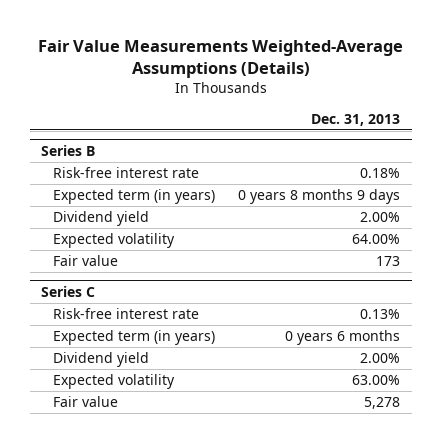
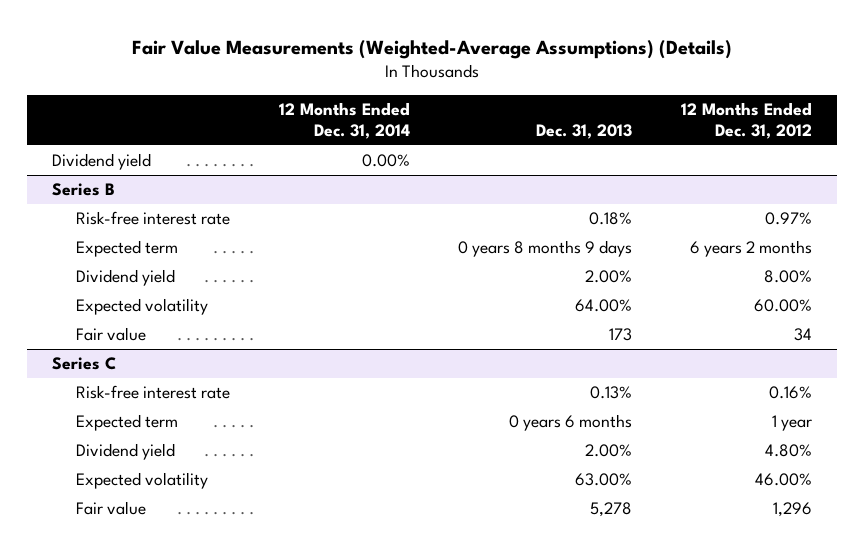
[37,39,403,78] Fair Value Measurements Weighted-Average Assumptions (Details) -> [131,39,732,59] Fair Value Measurements (Weighted-Average Assumptions) (Details)
none -> [278,101,410,139] 12 Months Ended Dec. 31, 2014
none -> [681,101,813,139] 12 Months Ended Dec. 31, 2012
none -> [51,153,151,171] Dividend yield
[53,189,216,205] Expected term (in years) -> [75,240,178,258] Expected term
[53,330,216,346] Expected term (in years) -> [75,414,178,432] Expected term

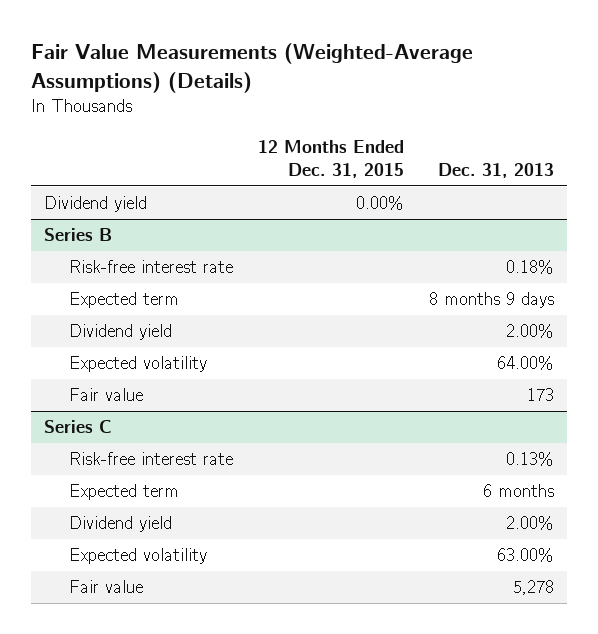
[278,101,410,139] 12 Months Ended Dec. 31, 2014 -> none
[681,101,813,139] 12 Months Ended Dec. 31, 2012 -> none
none -> [257,139,404,179] 12 Months Ended Dec. 31, 2015
[458,240,633,258] 0 years 8 months 9 days -> [429,292,555,309] 8 months 9 days
[509,414,633,432] 0 years 6 months -> [483,484,555,498] 6 months

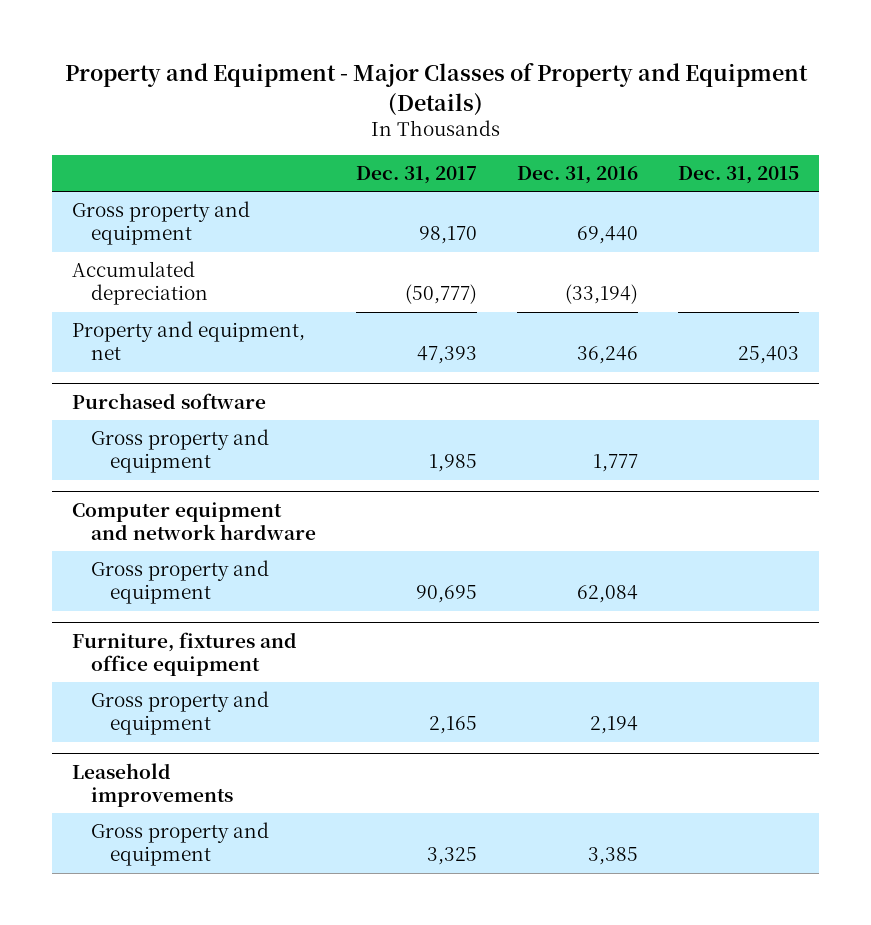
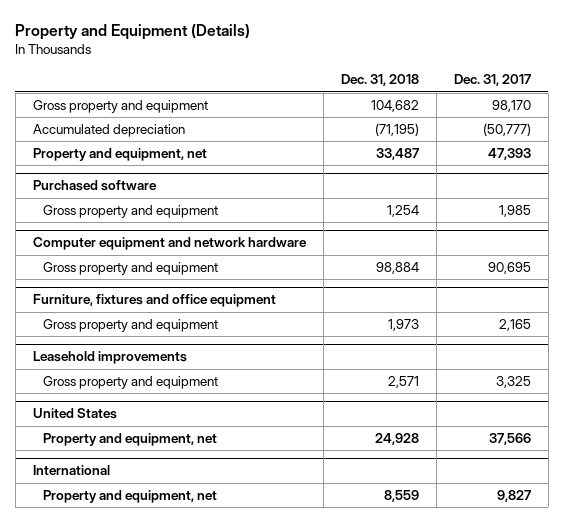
[64,63,808,116] Property and Equipment - Major Classes of Property and Equipment (Details) -> [15,24,251,41] Property and Equipment (Details)
[517,165,639,184] Dec. 31, 2016 -> none
[678,165,800,184] Dec. 31, 2015 -> none
none -> [340,74,419,87] Dec. 31, 2018
none -> [32,408,117,420] United States
none -> [43,433,218,447] Property and equipment, net
none -> [32,465,110,476] International
none -> [43,490,218,504] Property and equipment, net

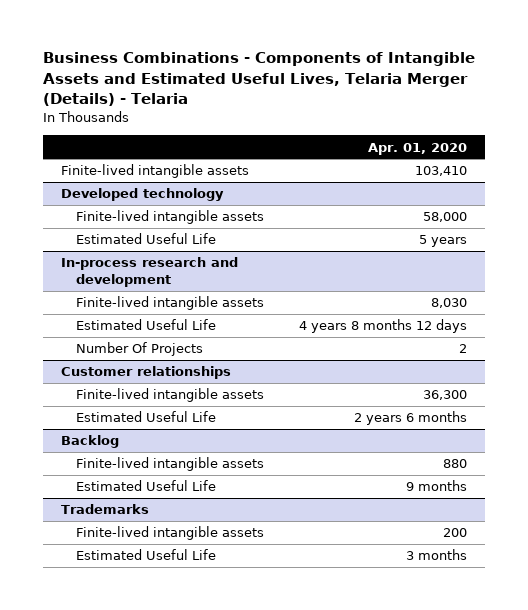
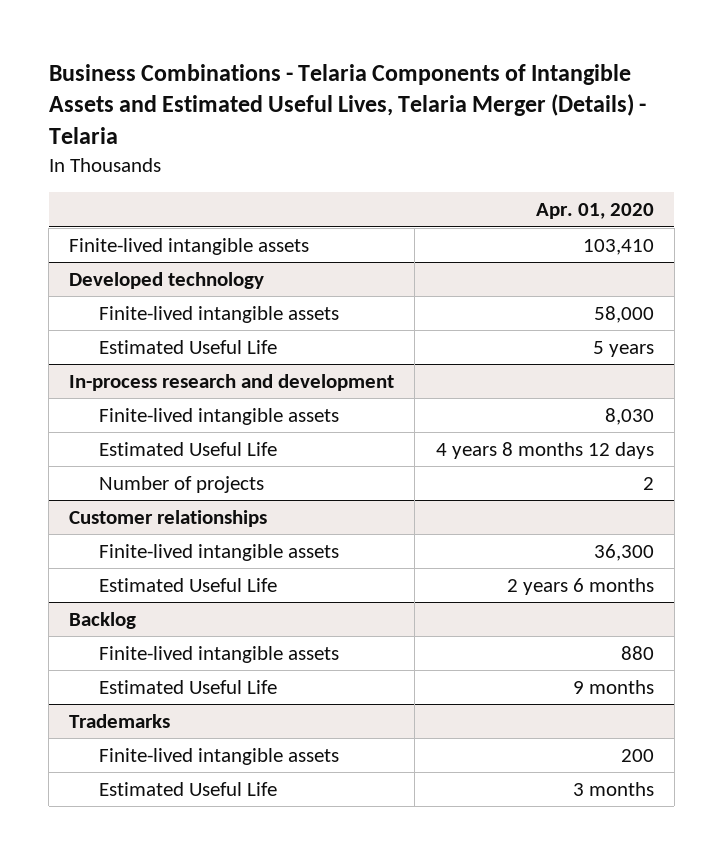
[43,52,476,107] Business Combinations - Components of Intangible Assets and Estimated Useful Lives, Telaria Merger (Details) - Telaria -> [48,63,646,145] Business Combinations - Telaria Components of Intangible Assets and Estimated Useful Lives, Telaria Merger (Details) - Telaria
[75,342,203,357] Number Of Projects -> [99,475,265,493] Number of projects

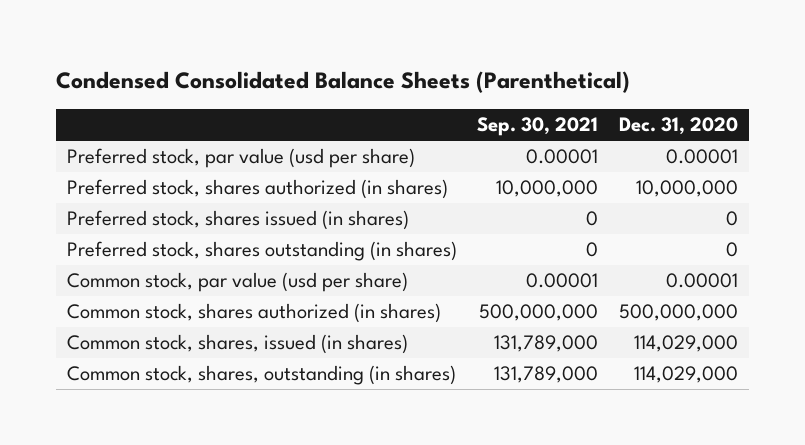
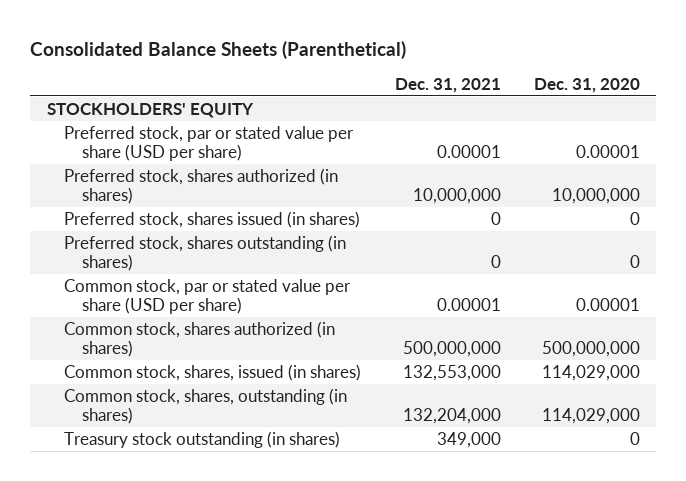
[56,71,631,94] Condensed Consolidated Balance Sheets (Parenthetical) -> [29,40,406,59] Consolidated Balance Sheets (Parenthetical)
[477,117,599,137] Sep. 30, 2021 -> none
none -> [394,77,501,93] Dec. 31, 2021
none -> [46,102,254,118] STOCKHOLDERS' EQUITY
[66,148,415,169] Preferred stock, par value (usd per share) -> [64,125,355,161] Preferred stock, par or stated value per share (USD per share)
[66,272,408,293] Common stock, par value (usd per share) -> [64,278,352,314] Common stock, par or stated value per share (USD per share)
none -> [64,430,341,448] Treasury stock outstanding (in shares)

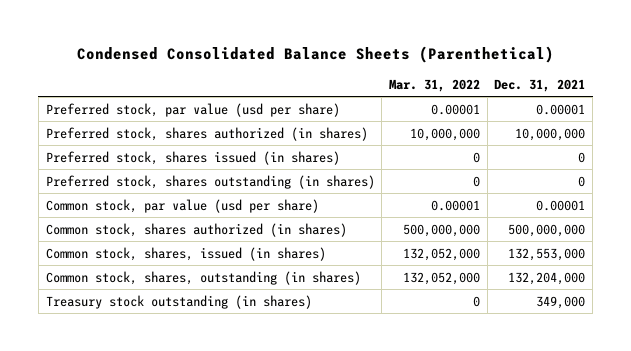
[29,40,406,59] Consolidated Balance Sheets (Parenthetical) -> [76,45,554,63] Condensed Consolidated Balance Sheets (Parenthetical)
[533,77,640,93] Dec. 31, 2020 -> none
none -> [389,78,481,92] Mar. 31, 2022
[46,102,254,118] STOCKHOLDERS' EQUITY -> none
[64,125,355,161] Preferred stock, par or stated value per share (USD per share) -> [45,102,340,117] Preferred stock, par value (usd per share)
[64,278,352,314] Common stock, par or stated value per share (USD per share) -> [45,198,319,213] Common stock, par value (usd per share)

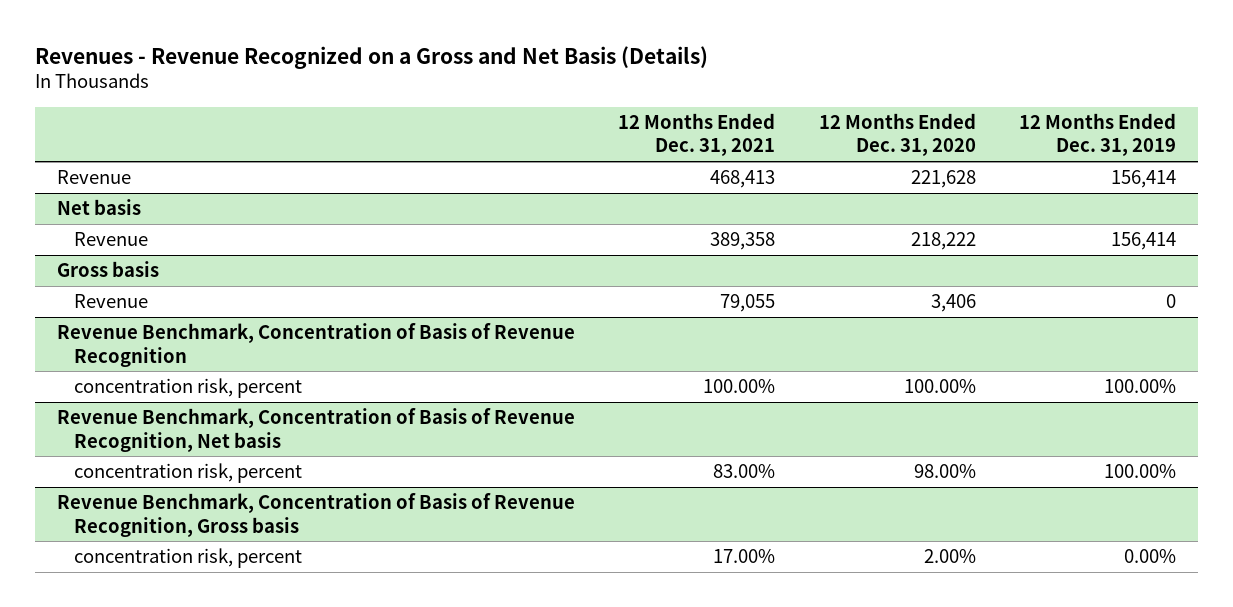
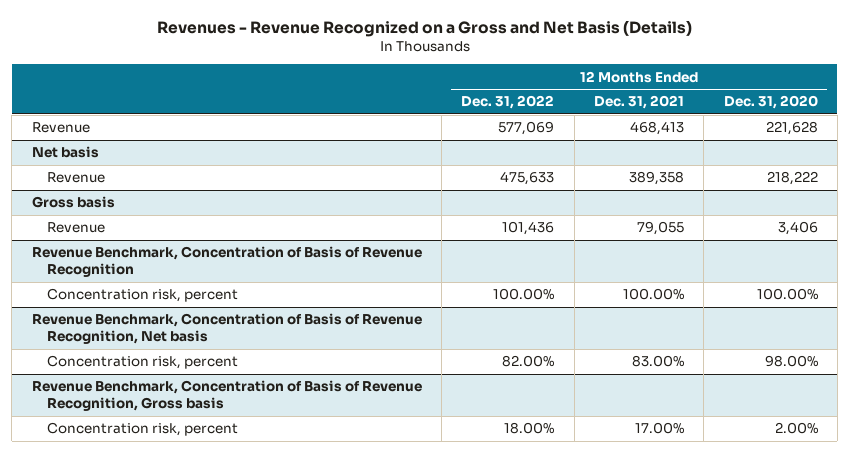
[1018,113,1176,157] 12 Months Ended Dec. 31, 2019 -> none
none -> [461,95,555,110] Dec. 31, 2022
[74,378,303,399] concentration risk, percent -> [46,288,238,303] Concentration risk, percent
[74,463,303,484] concentration risk, percent -> [46,355,238,370] Concentration risk, percent
[74,548,303,569] concentration risk, percent -> [46,422,238,437] Concentration risk, percent

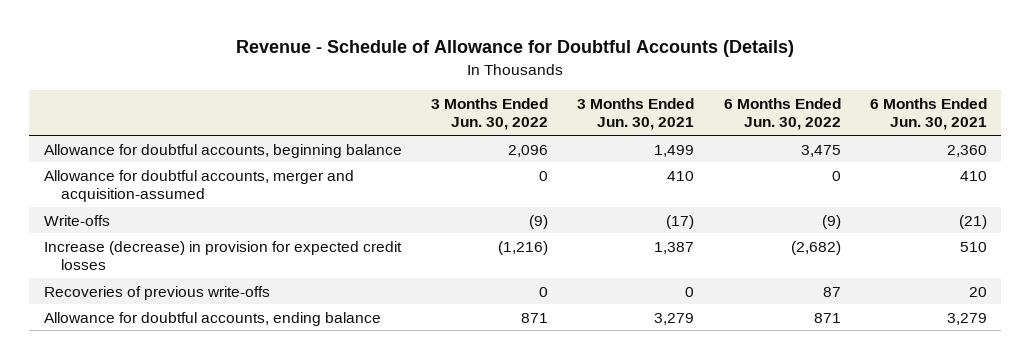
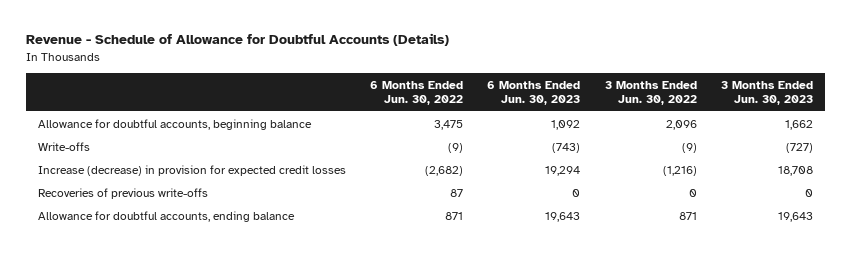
[577,97,695,131] 3 Months Ended Jun. 30, 2021 -> none
[869,97,987,131] 6 Months Ended Jun. 30, 2021 -> none
none -> [487,80,581,106] 6 Months Ended Jun. 30, 2023
none -> [721,80,814,106] 3 Months Ended Jun. 30, 2023
[43,169,354,203] Allowance for doubtful accounts, merger and acquisition-assumed -> none

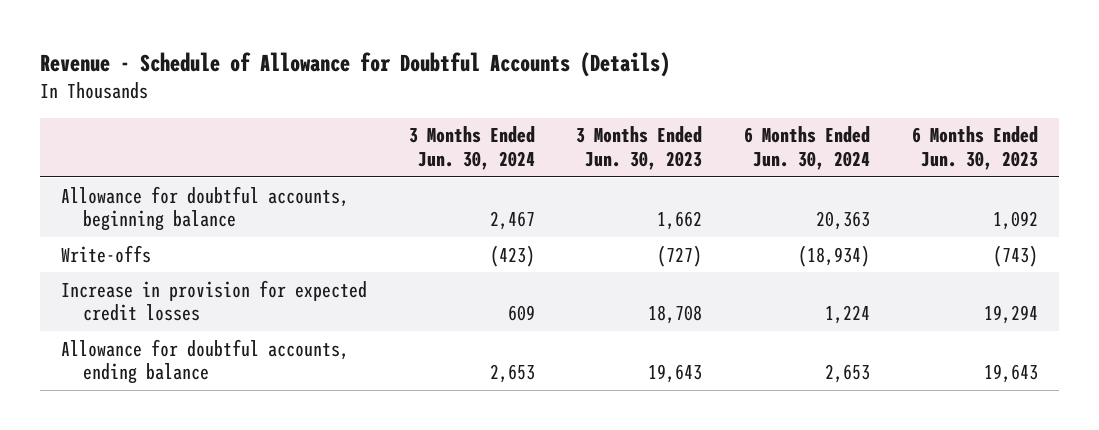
[370,80,464,106] 6 Months Ended Jun. 30, 2022 -> none
[604,80,697,106] 3 Months Ended Jun. 30, 2022 -> none
none -> [408,126,535,170] 3 Months Ended Jun. 30, 2024
none -> [744,126,871,170] 6 Months Ended Jun. 30, 2024
[37,187,208,199] Recoveries of previous write-offs -> none
[37,164,346,176] Increase (decrease) in provision for expected credit losses -> [60,279,367,322] Increase in provision for expected credit losses

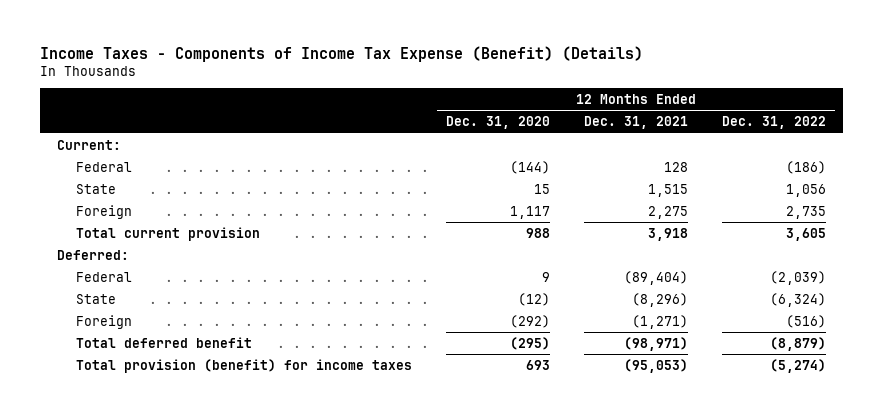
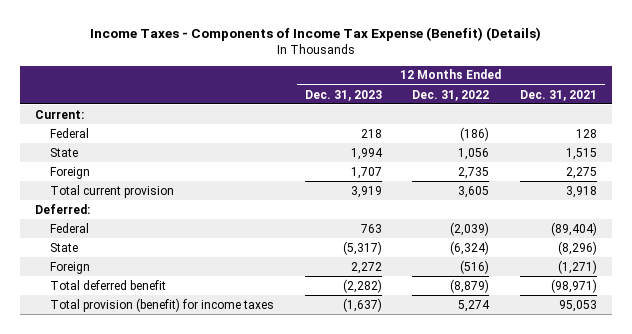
[445,116,550,130] Dec. 31, 2020 -> none
none -> [304,89,382,101] Dec. 31, 2023
[624,358,689,373] (95,053) -> [559,299,598,312] 95,053
[770,358,827,373] (5,274) -> [458,299,491,312] 5,274

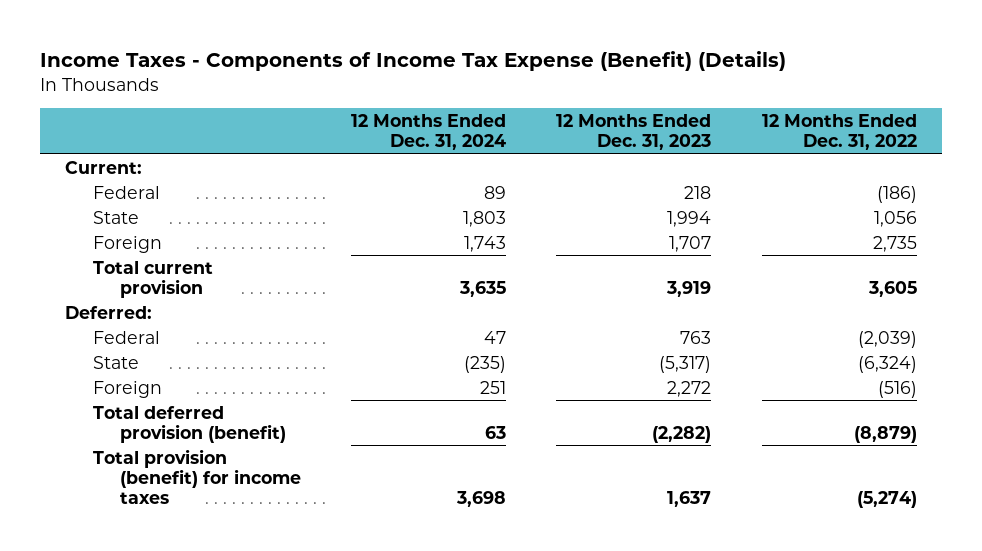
[520,89,598,101] Dec. 31, 2021 -> none
none -> [351,114,507,151] 12 Months Ended Dec. 31, 2024
[49,279,166,290] Total deferred benefit -> [92,405,286,443] Total deferred provision (benefit)
[342,297,382,312] (1,637) -> [667,491,712,508] 1,637
[458,299,491,312] 5,274 -> [856,491,917,509] (5,274)

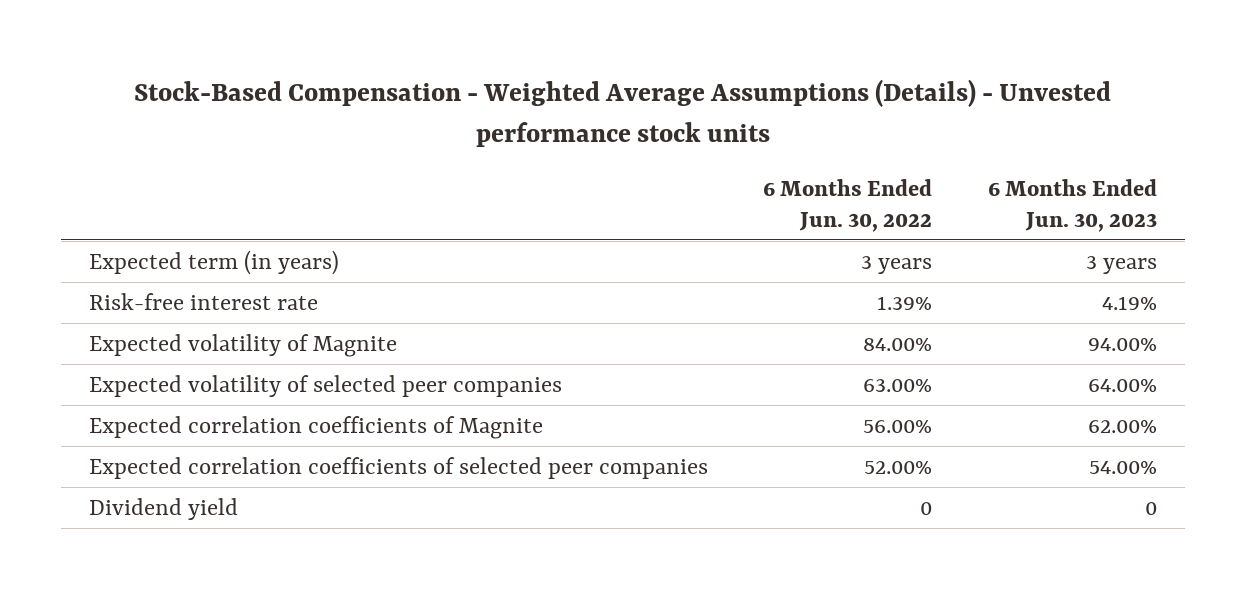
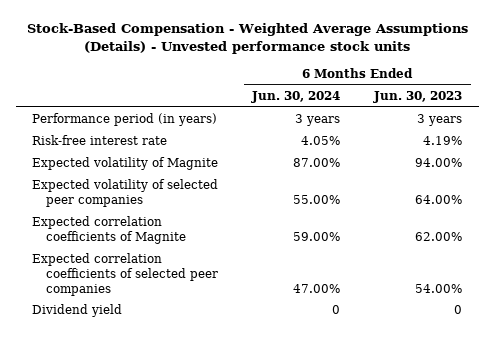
[763,178,933,232] 6 Months Ended Jun. 30, 2022 -> none
none -> [251,90,341,103] Jun. 30, 2024
[88,249,339,275] Expected term (in years) -> [32,113,218,127] Performance period (in years)

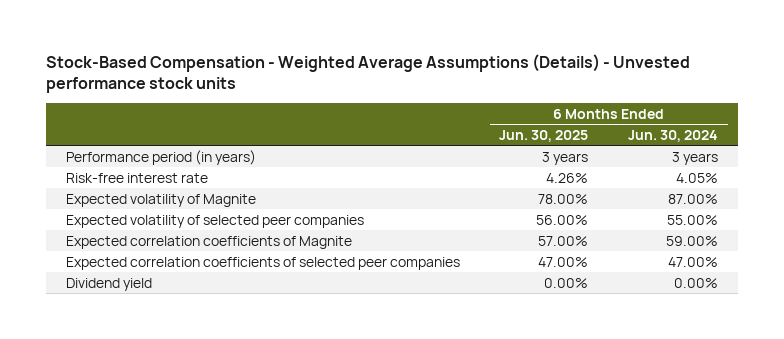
[373,90,463,103] Jun. 30, 2023 -> none
none -> [499,129,589,142] Jun. 30, 2025
[332,305,341,315] 0 -> [674,277,719,288] 0.00%

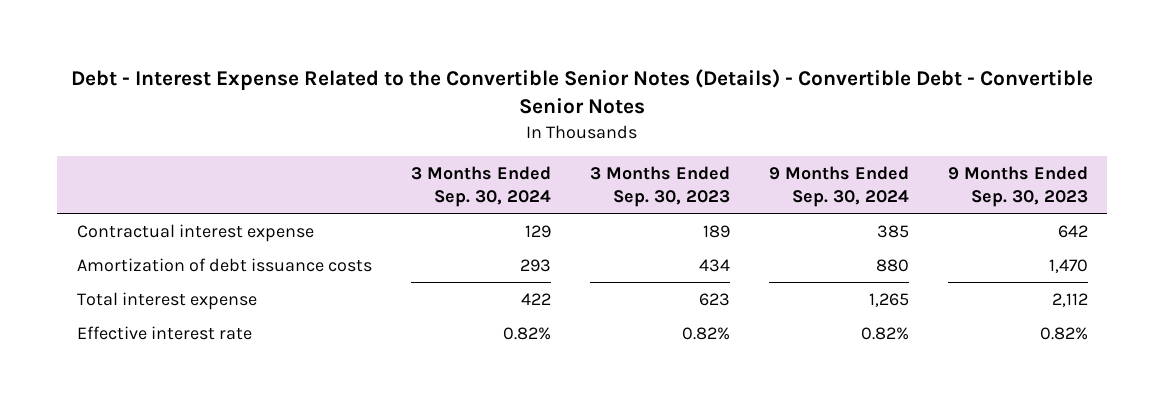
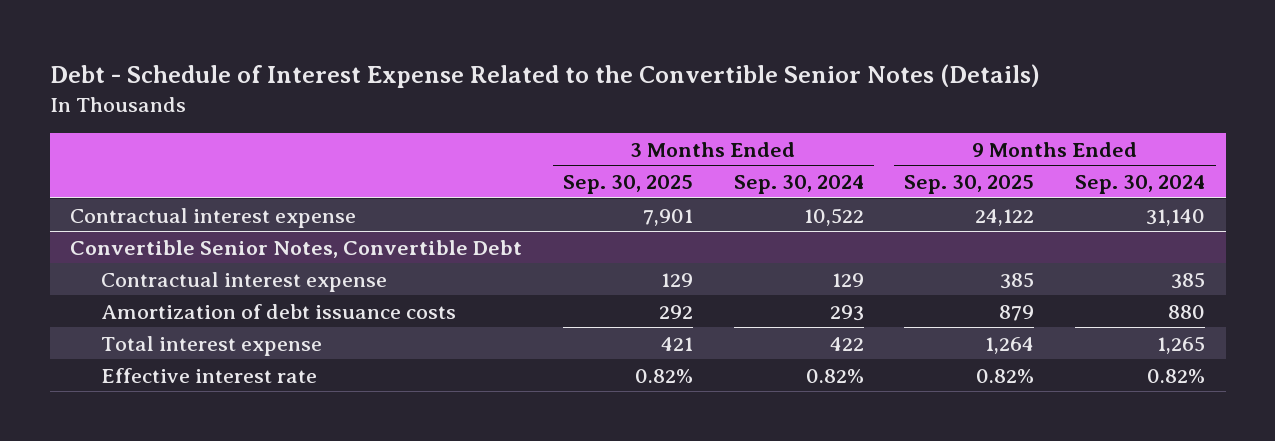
[71,69,1094,115] Debt - Interest Expense Related to the Convertible Senior Notes (Details) - Convertible Debt - Convertible Senior Notes -> [49,63,1040,88] Debt - Schedule of Interest Expense Related to the Convertible Senior Notes (Details)
[589,165,730,207] 3 Months Ended Sep. 30, 2023 -> none
[947,165,1088,207] 9 Months Ended Sep. 30, 2023 -> none
none -> [562,175,693,195] Sep. 30, 2025
none -> [904,175,1035,195] Sep. 30, 2025
none -> [69,207,356,228] Contractual interest expense
none -> [69,239,522,258] Convertible Senior Notes, Convertible Debt

